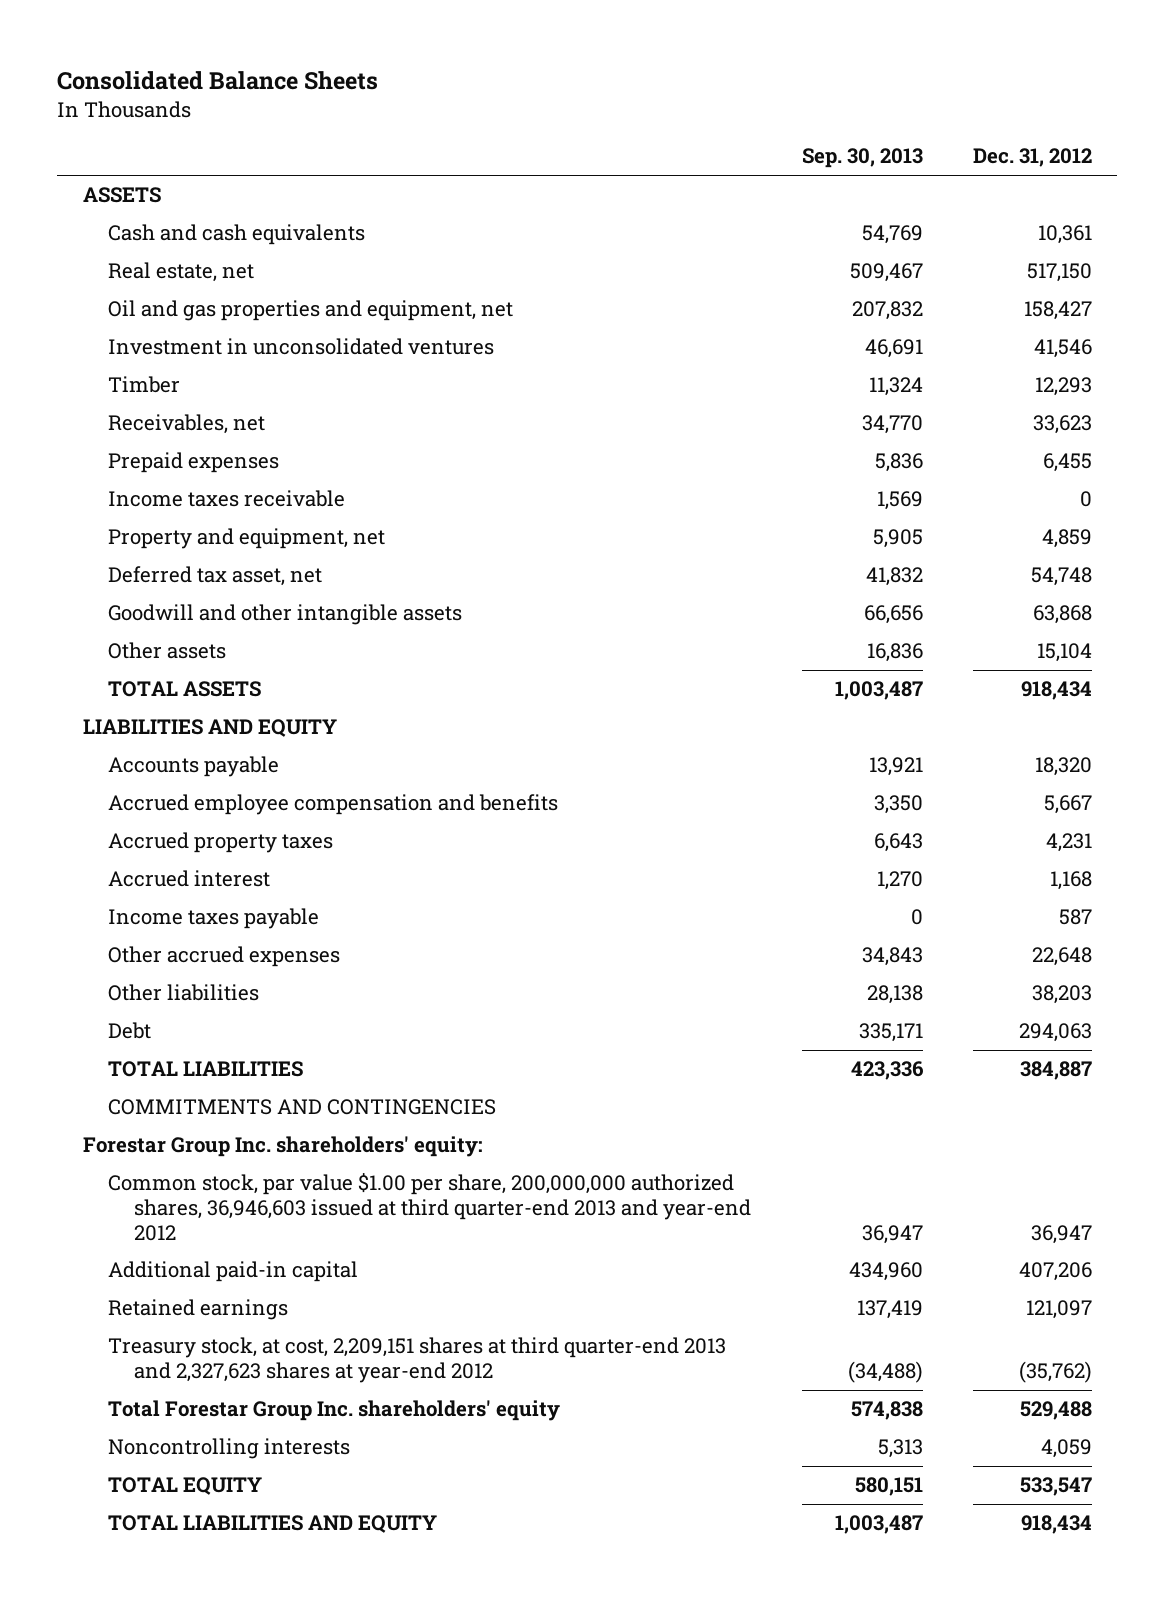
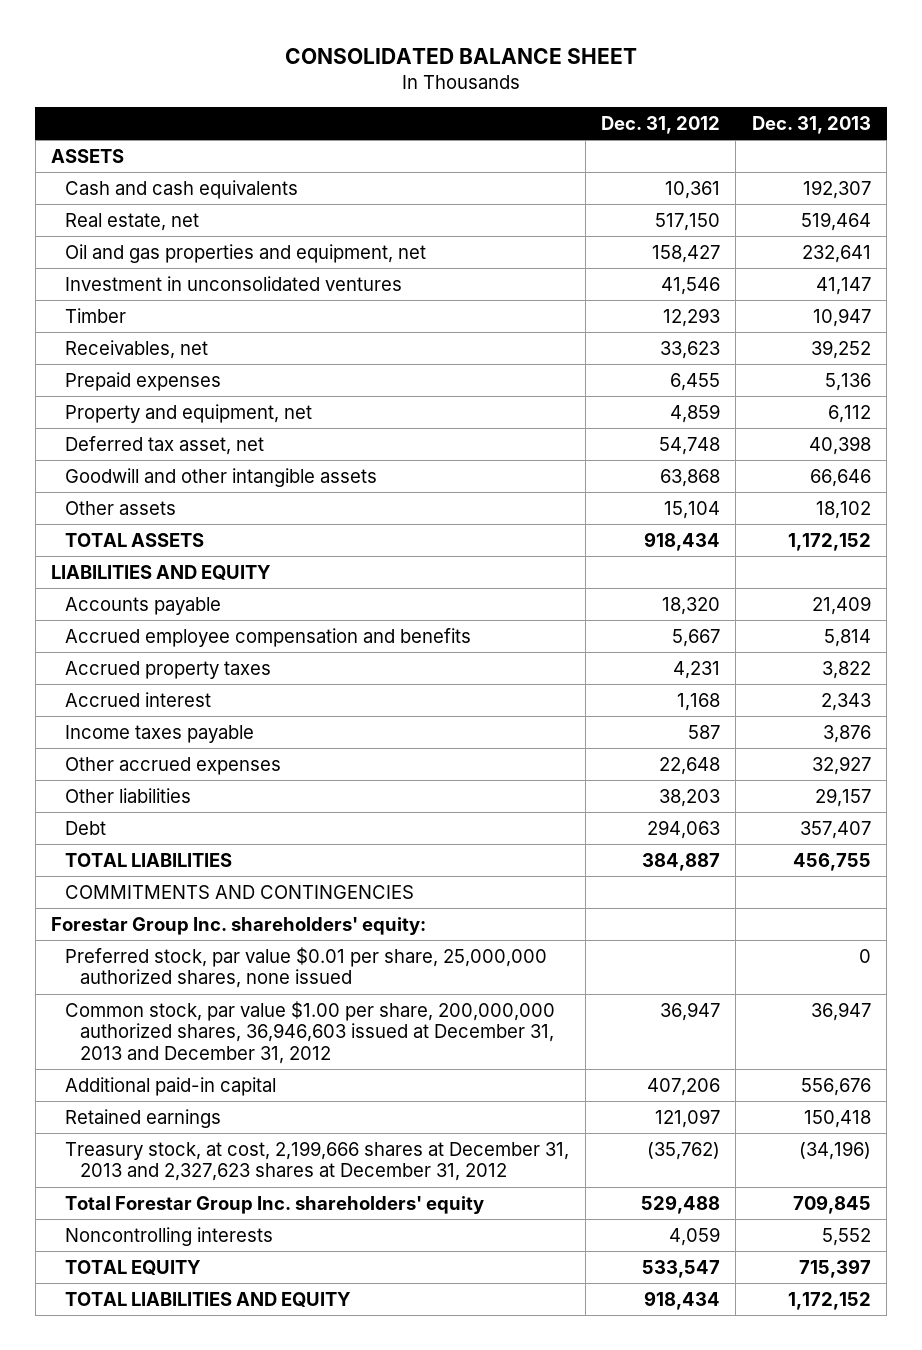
[57,71,379,91] Consolidated Balance Sheets -> [284,47,637,64] CONSOLIDATED BALANCE SHEET
[801,148,923,169] Sep. 30, 2013 -> none
none -> [751,116,871,135] Dec. 31, 2013
[108,490,346,508] Income taxes receivable -> none
none -> [65,946,548,989] Preferred stock, par value $0.01 per share, 25,000,000 authorized shares, none issued
[108,1173,752,1241] Common stock, par value $1.00 per share, 200,000,000 authorized shares, 36,946,603 issued at third quarter-end 2013 and year-end 2012 -> [65,1000,556,1064] Common stock, par value $1.00 per share, 200,000,000 authorized shares, 36,946,603 issued at December 31, 2013 and December 31, 2012
[108,1337,727,1383] Treasury stock, at cost, 2,209,151 shares at third quarter-end 2013 and 2,327,623 shares at year-end 2012 -> [65,1140,570,1182] Treasury stock, at cost, 2,199,666 shares at December 31, 2013 and 2,327,623 shares at December 31, 2012

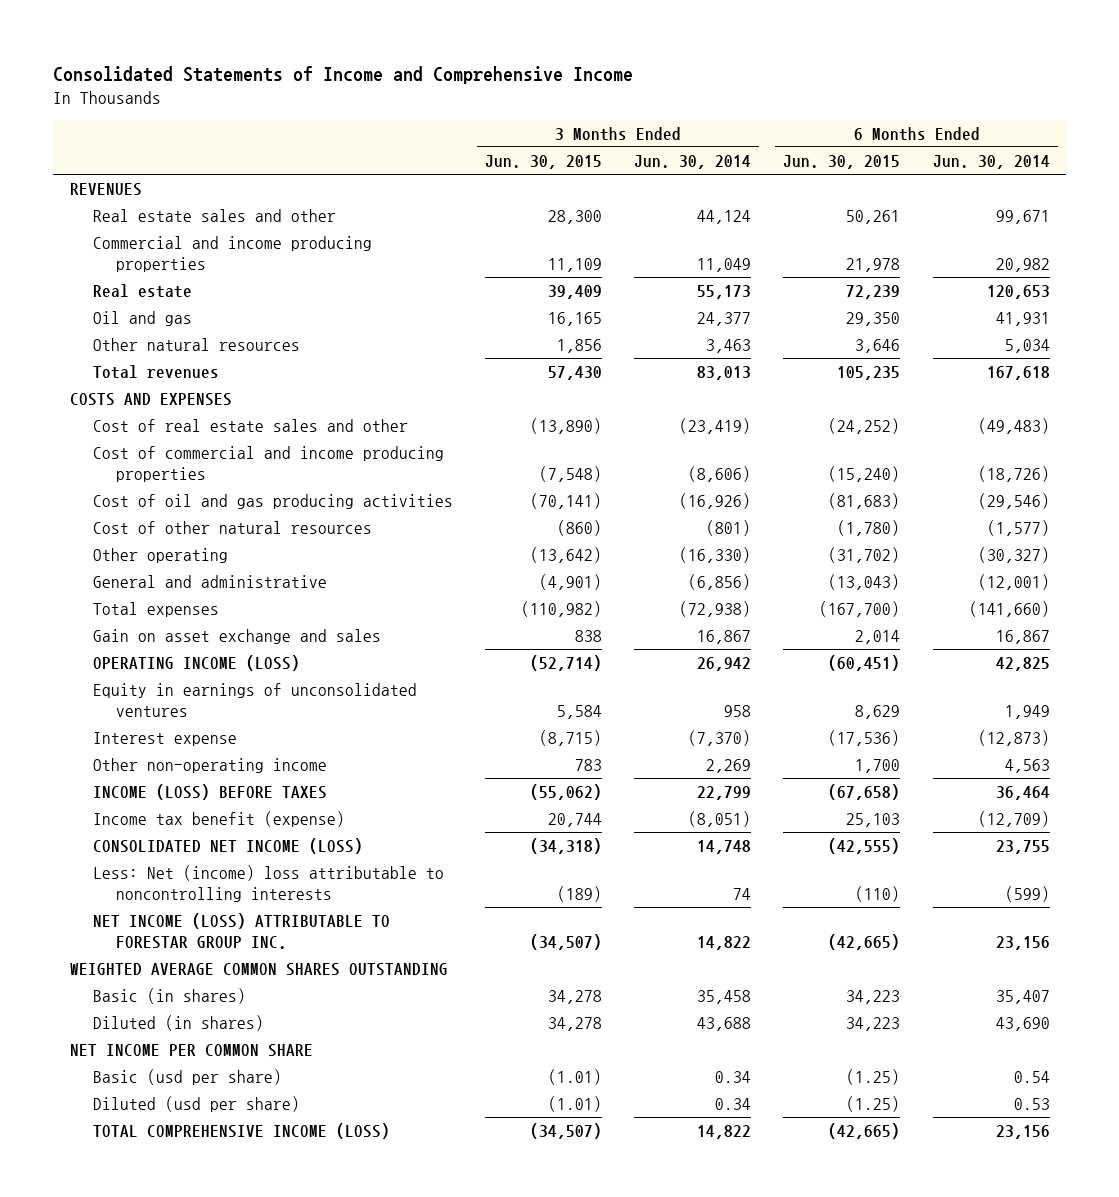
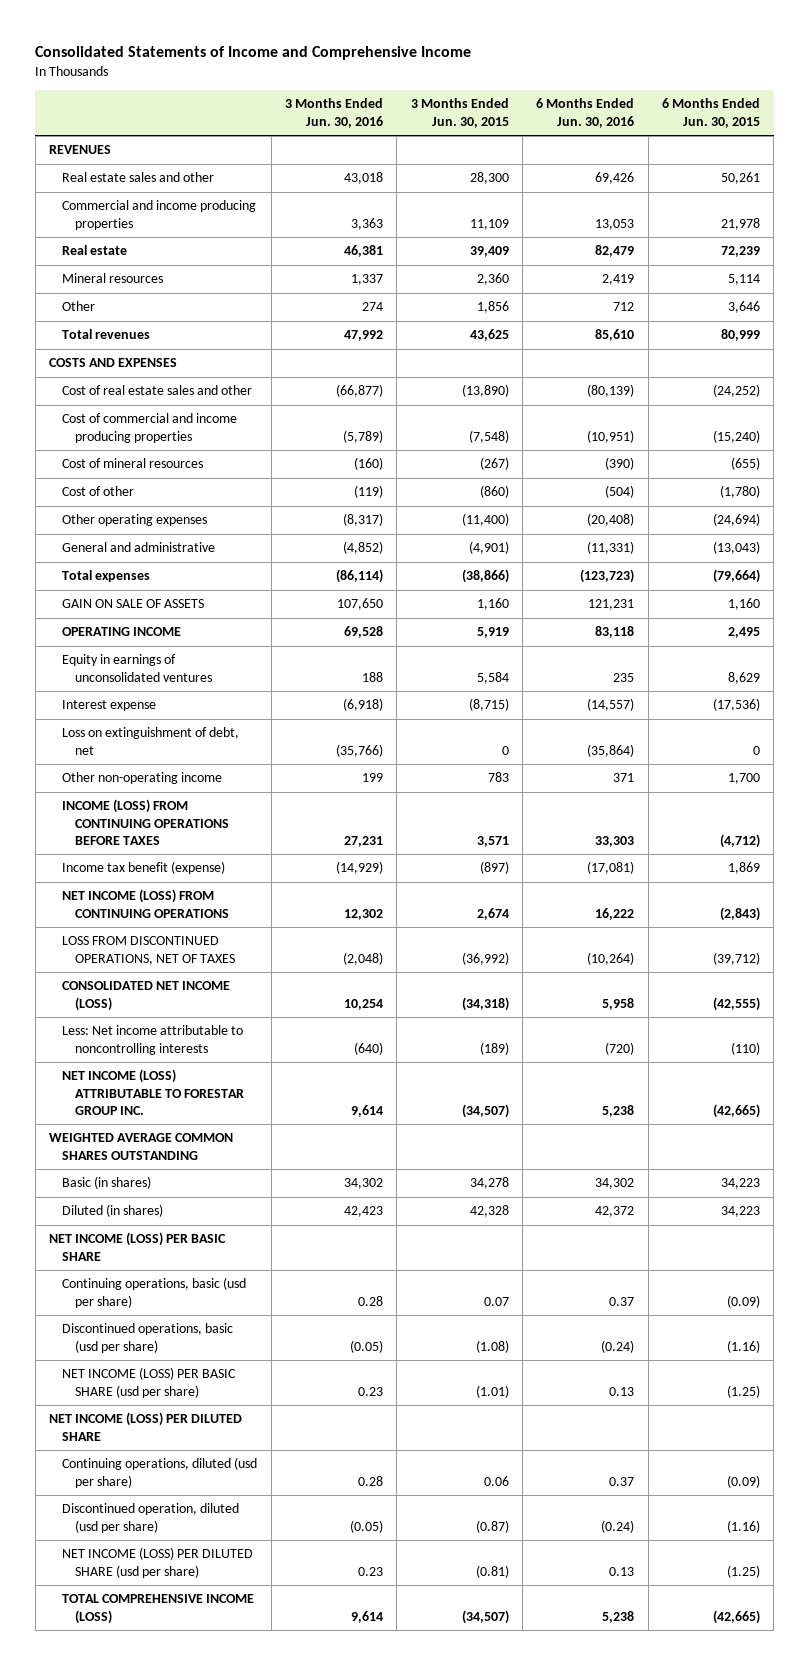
[634,154,752,169] Jun. 30, 2014 -> none
[932,154,1050,169] Jun. 30, 2014 -> none
none -> [284,98,383,128] 3 Months Ended Jun. 30, 2016
none -> [536,98,635,128] 6 Months Ended Jun. 30, 2016
[92,311,192,327] Oil and gas -> none
none -> [62,273,164,284] Mineral resources
[92,338,300,352] Other natural resources -> [62,301,96,312] Other
[547,366,602,381] 57,430 -> [469,329,509,342] 43,625
[837,366,901,381] 105,235 -> [720,329,760,342] 80,999
[92,494,453,510] Cost of oil and gas producing activities -> [62,458,204,469] Cost of mineral resources
[529,493,602,510] (70,141) -> [479,457,509,471] (267)
[828,493,901,510] (81,683) -> [730,457,760,471] (655)
[92,521,372,535] Cost of other natural resources -> [62,486,135,497] Cost of other
[92,548,228,564] Other operating -> [62,514,208,527] Other operating expenses
[529,547,602,564] (13,642) -> [461,513,509,527] (11,400)
[828,547,901,564] (31,702) -> [712,513,760,527] (24,694)
[92,629,381,645] Gain on asset exchange and sales -> none
[520,601,602,618] (110,982) -> [461,569,509,584] (38,866)
[819,601,901,618] (167,700) -> [712,569,760,584] (79,664)
none -> [62,599,205,609] GAIN ON SALE OF ASSETS
[92,655,300,672] OPERATING INCOME (LOSS) -> [62,627,182,637] OPERATING INCOME
[529,655,602,672] (52,714) -> [476,627,509,639] 5,919
[828,655,901,672] (60,451) -> [727,627,760,639] 2,495
none -> [62,727,240,755] Loss on extinguishment of debt, net
[92,784,327,801] INCOME (LOSS) BEFORE TAXES -> [62,799,230,845] INCOME (LOSS) FROM CONTINUING OPERATIONS BEFORE TAXES
[529,784,602,801] (55,062) -> [476,835,509,847] 3,571
[828,784,901,801] (67,658) -> [719,833,760,848] (4,712)
[547,813,602,828] 20,744 -> [479,861,509,875] (897)
[846,813,901,828] 25,103 -> [727,862,760,875] 1,869
none -> [62,889,230,918] NET INCOME (LOSS) FROM CONTINUING OPERATIONS
none -> [62,936,236,965] LOSS FROM DISCONTINUED OPERATIONS, NET OF TAXES
[92,865,444,903] Less: Net (income) loss attributable to noncontrolling interests -> [62,1025,244,1055] Less: Net income attributable to noncontrolling interests
[547,1017,602,1032] 34,278 -> [469,1205,509,1218] 42,328
[69,1044,313,1058] NET INCOME PER COMMON SHARE -> [49,1232,227,1261] NET INCOME (LOSS) PER BASIC SHARE
none -> [62,1277,247,1308] Continuing operations, basic (usd per share)
none -> [62,1323,234,1353] Discontinued operations, basic (usd per share)
[92,1069,282,1086] Basic (usd per share) -> [62,1367,237,1398] NET INCOME (LOSS) PER BASIC SHARE (usd per share)
none -> [49,1412,243,1441] NET INCOME (LOSS) PER DILUTED SHARE
none -> [62,1457,258,1488] Continuing operations, diluted (usd per share)
none -> [62,1503,240,1533] Discontinued operation, diluted (usd per share)
[92,1096,300,1113] Diluted (usd per share) -> [62,1547,254,1578] NET INCOME (LOSS) PER DILUTED SHARE (usd per share)
[547,1096,602,1113] (1.01) -> [475,1564,509,1578] (0.81)

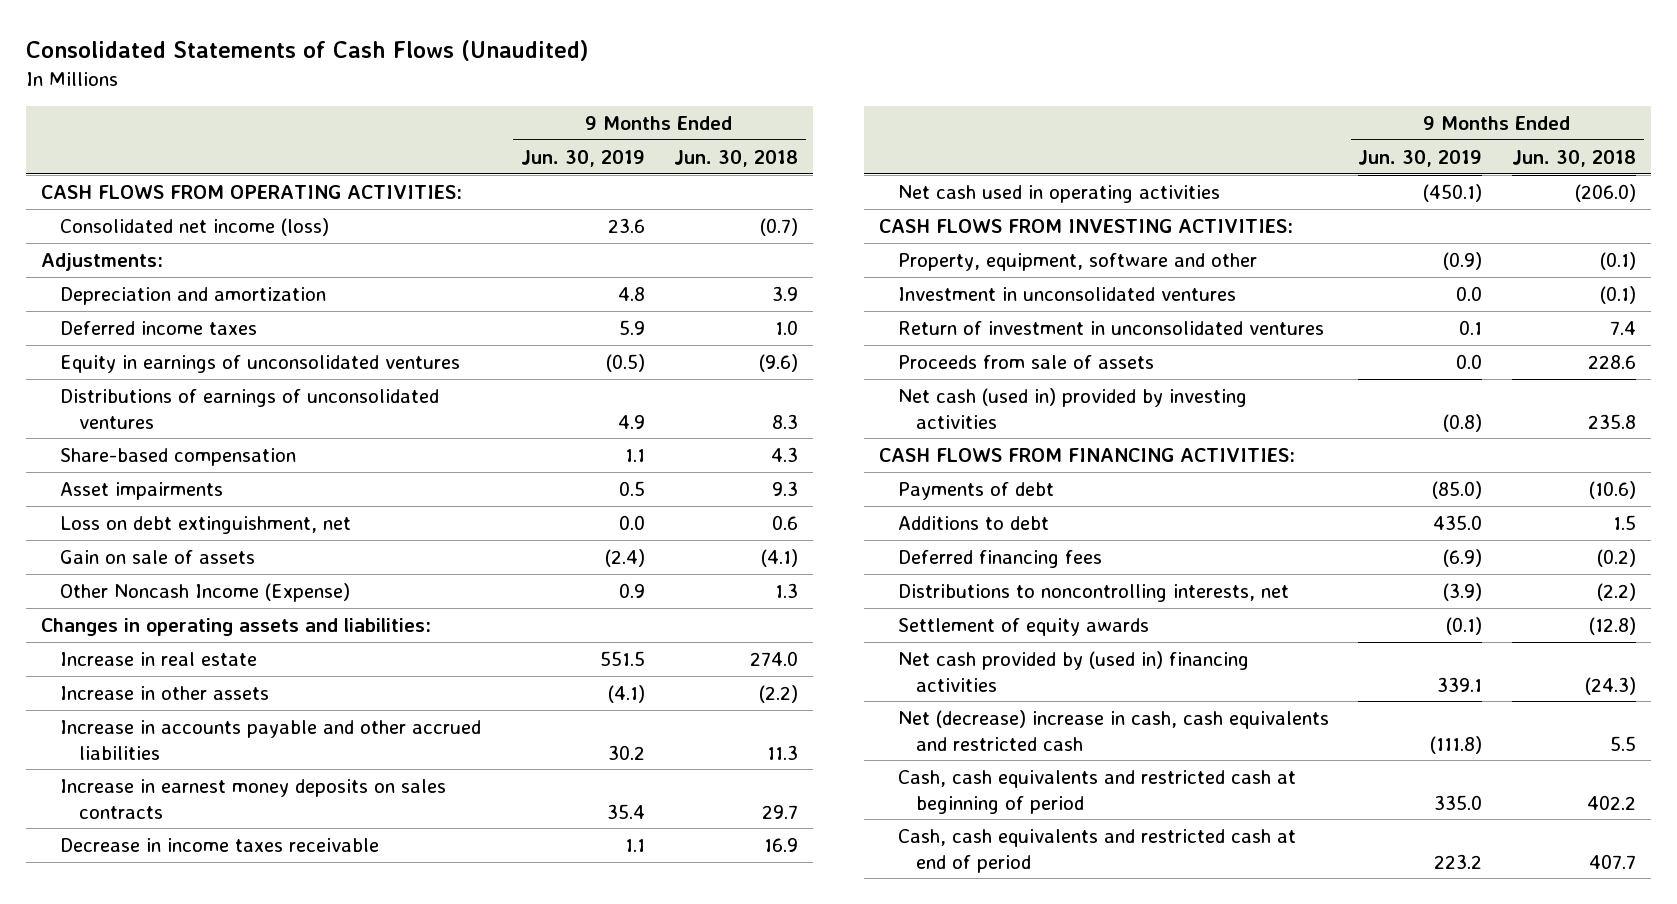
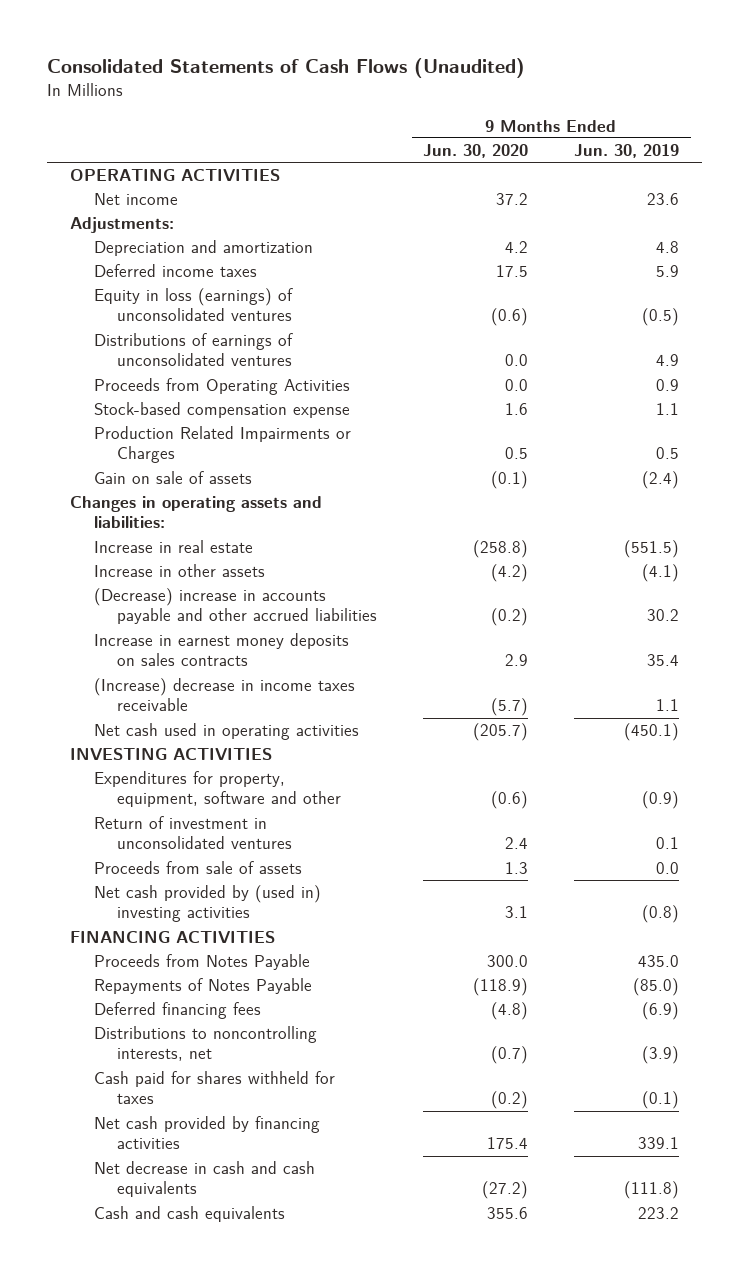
[674,149,799,167] Jun. 30, 2018 -> none
none -> [423,144,529,159] Jun. 30, 2020
[41,184,463,199] CASH FLOWS FROM OPERATING ACTIVITIES: -> [69,169,280,182] OPERATING ACTIVITIES
[59,217,329,236] Consolidated net income (loss) -> [93,193,178,206] Net income
[59,354,460,373] Equity in earnings of unconsolidated ventures -> [93,288,293,322] Equity in loss (earnings) of unconsolidated ventures
[59,481,223,500] Asset impairments -> none
[59,515,351,534] Loss on debt extinguishment, net -> none
none -> [93,378,350,396] Proceeds from Operating Activities
[59,447,296,466] Share-based compensation -> [93,402,350,419] Stock-based compensation expense
none -> [93,426,351,464] Production Related Impairments or Charges
[59,582,350,602] Other Noncash Income (Expense) -> none
[599,650,645,666] 551.5 -> [624,540,680,559] (551.5)
[59,719,481,760] Increase in accounts payable and other accrued liabilities -> [93,588,378,625] (Decrease) increase in accounts payable and other accrued liabilities
[59,837,379,852] Decrease in income taxes receivable -> [93,678,355,712] (Increase) decrease in income taxes receivable
[897,286,1236,301] Investment in unconsolidated ventures -> none
[879,218,1294,233] CASH FLOWS FROM INVESTING ACTIVITIES: -> [69,748,272,761] INVESTING ACTIVITIES
[897,252,1257,271] Property, equipment, software and other -> [93,771,342,808] Expenditures for property, equipment, software and other
[897,481,1054,500] Payments of debt -> none
[897,387,1247,429] Net cash (used in) provided by investing activities -> [93,885,321,923] Net cash provided by (used in) investing activities
[879,447,1296,462] CASH FLOWS FROM FINANCING ACTIVITIES: -> [69,931,275,944] FINANCING ACTIVITIES
[897,515,1049,530] Additions to debt -> [93,954,310,971] Proceeds from Notes Payable
none -> [93,978,312,995] Repayments of Notes Payable
[897,769,1296,814] Cash, cash equivalents and restricted cash at beginning of period -> none
[897,617,1149,636] Settlement of equity awards -> [93,1071,335,1105] Cash paid for shares withheld for taxes
[897,650,1249,692] Net cash provided by (used in) financing activities -> [93,1116,320,1150] Net cash provided by financing activities
[897,709,1329,751] Net (decrease) increase in cash, cash equivalents and restricted cash -> [93,1161,315,1198] Net decrease in cash and cash equivalents
[897,828,1296,873] Cash, cash equivalents and restricted cash at end of period -> [93,1206,285,1223] Cash and cash equivalents

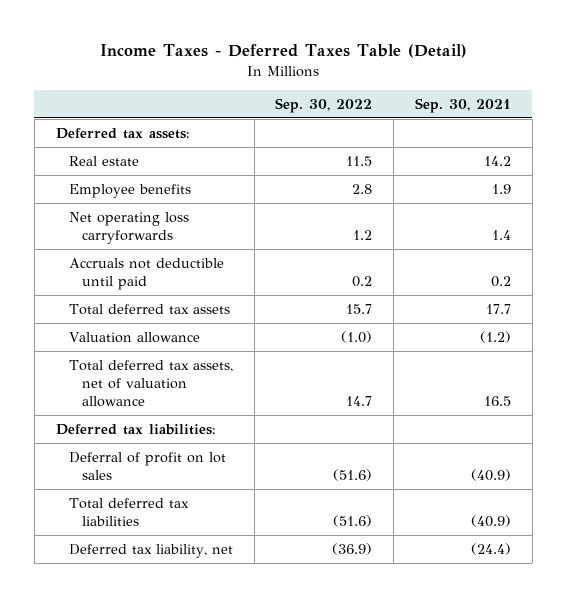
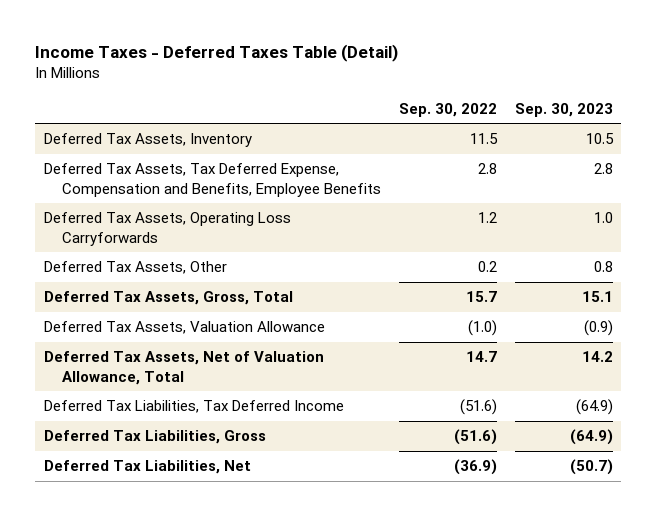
[414,97,511,113] Sep. 30, 2021 -> none
none -> [514,102,613,117] Sep. 30, 2023
[55,127,190,139] Deferred tax assets: -> none
[55,423,216,435] Deferred tax liabilities: -> none
[68,155,139,166] Real estate -> [44,133,253,148] Deferred Tax Assets, Inventory
[68,183,191,198] Employee benefits -> [44,163,382,197] Deferred Tax Assets, Tax Deferred Expense, Compensation and Benefits, Employee Benefits
[68,211,189,244] Net operating loss carryforwards -> [44,212,292,246] Deferred Tax Assets, Operating Loss Carryforwards
[68,257,224,290] Accruals not deductible until paid -> [44,261,228,275] Deferred Tax Assets, Other
[68,303,230,315] Total deferred tax assets -> [44,291,294,306] Deferred Tax Assets, Gross, Total
[68,331,200,343] Valuation allowance -> [44,321,326,335] Deferred Tax Assets, Valuation Allowance
[68,359,233,407] Total deferred tax assets, net of valuation allowance -> [44,351,325,385] Deferred Tax Assets, Net of Valuation Allowance, Total
[68,451,226,480] Deferral of profit on lot sales -> [44,400,345,414] Deferred Tax Liabilities, Tax Deferred Income
[68,497,189,526] Total deferred tax liabilities -> [44,430,267,445] Deferred Tax Liabilities, Gross
[68,543,233,558] Deferred tax liability, net -> [44,460,252,475] Deferred Tax Liabilities, Net

